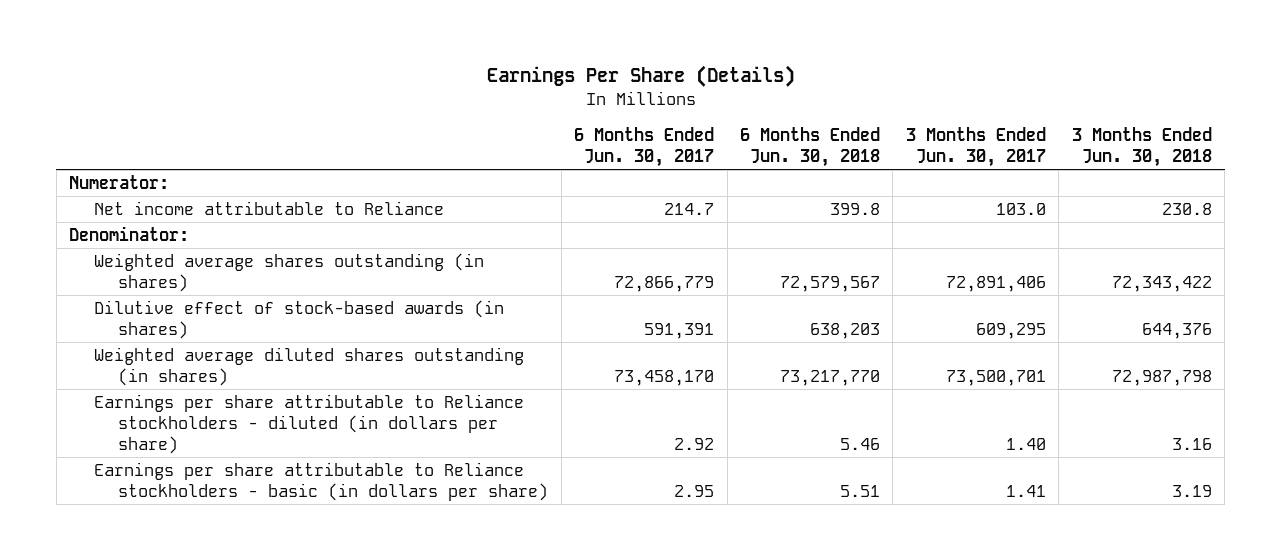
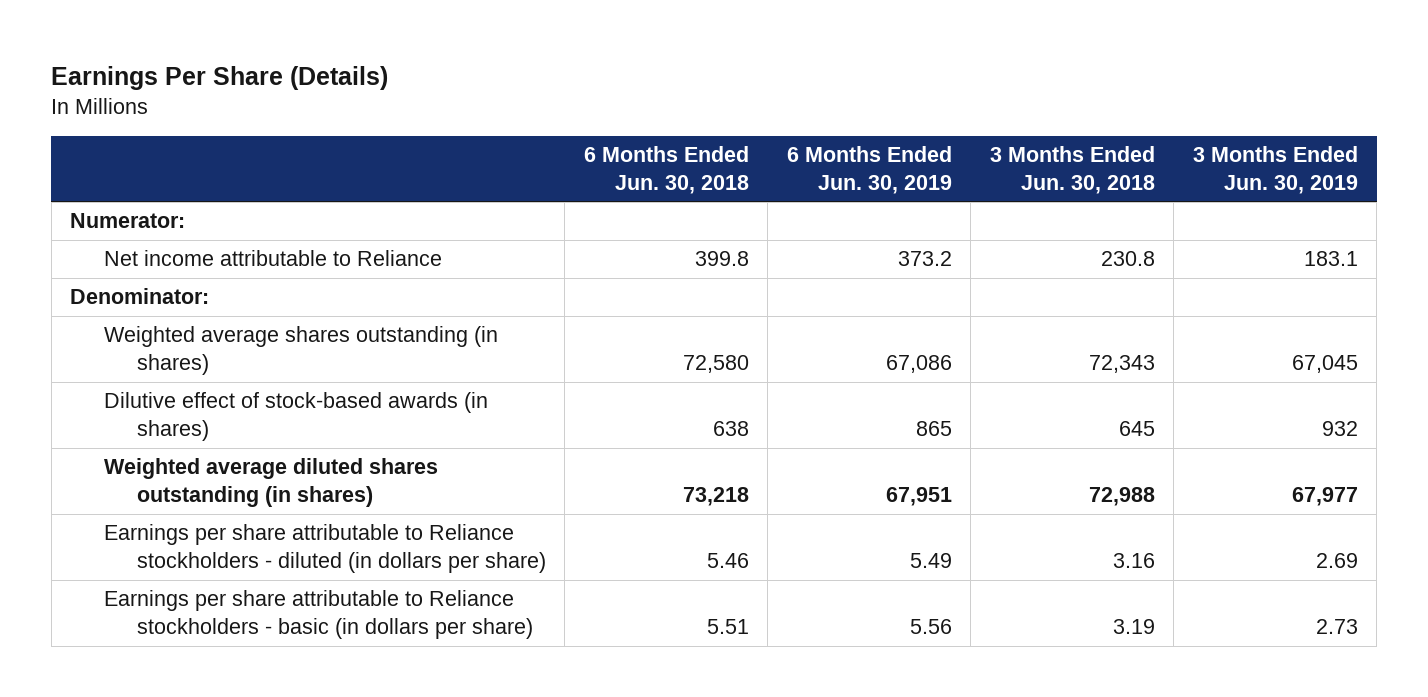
[574,126,715,167] 6 Months Ended Jun. 30, 2017 -> none
[905,126,1046,167] 3 Months Ended Jun. 30, 2017 -> none
none -> [786,145,952,194] 6 Months Ended Jun. 30, 2019
none -> [1192,145,1358,194] 3 Months Ended Jun. 30, 2019
[780,276,881,293] 72,579,567 -> [682,355,749,374] 72,580
[1111,276,1212,293] 72,343,422 -> [1088,355,1155,374] 72,343
[810,323,881,340] 638,203 -> [712,421,749,437] 638
[1141,323,1212,340] 644,376 -> [1118,421,1155,437] 645
[780,370,881,387] 73,217,770 -> [682,487,749,507] 73,218
[1111,370,1212,387] 72,987,798 -> [1088,487,1155,507] 72,988

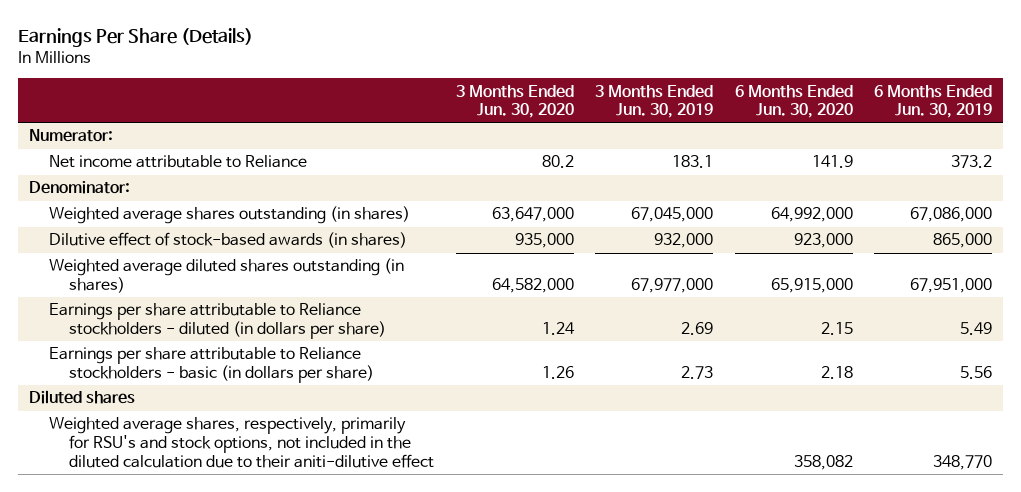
[583,145,749,194] 6 Months Ended Jun. 30, 2018 -> none
[989,145,1155,194] 3 Months Ended Jun. 30, 2018 -> none
none -> [455,84,574,119] 3 Months Ended Jun. 30, 2020
none -> [734,84,853,119] 6 Months Ended Jun. 30, 2020
[885,355,952,374] 67,086 -> [910,207,993,223] 67,086,000
[1291,355,1358,374] 67,045 -> [631,207,714,223] 67,045,000
[915,421,952,437] 865 -> [933,233,993,249] 865,000
[1321,421,1358,437] 932 -> [654,233,714,249] 932,000
[885,487,952,507] 67,951 -> [910,277,993,293] 67,951,000
[1291,487,1358,507] 67,977 -> [631,277,714,293] 67,977,000
none -> [28,390,135,405] Diluted shares
none -> [49,417,435,468] Weighted average shares, respectively, primarily for RSU's and stock options, not included in the diluted calculation due to their aniti-dilutive effect

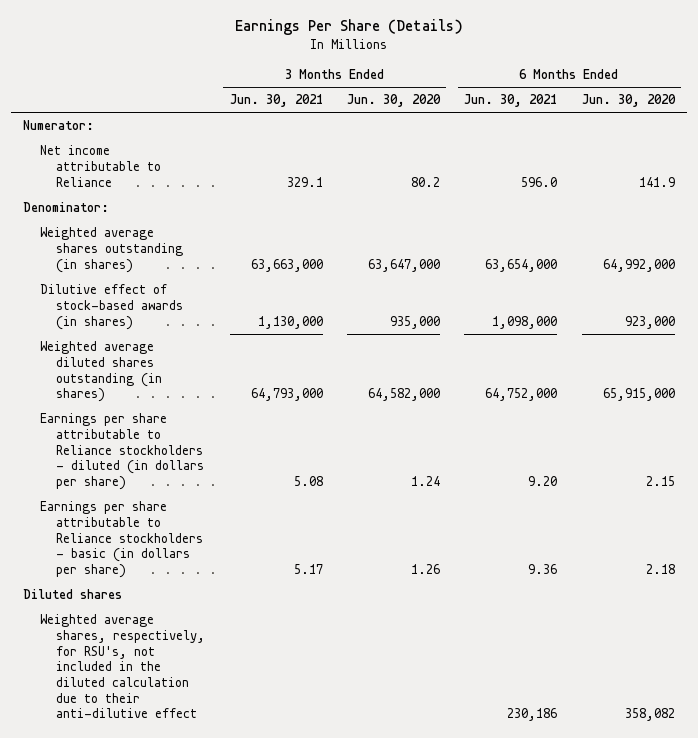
[595,84,714,119] 3 Months Ended Jun. 30, 2019 -> none
[874,84,993,119] 6 Months Ended Jun. 30, 2019 -> none
none -> [229,94,323,108] Jun. 30, 2021
none -> [464,94,558,108] Jun. 30, 2021
[49,417,435,468] Weighted average shares, respectively, primarily for RSU's and stock options, not included in the diluted calculation due to their aniti-dilutive effect -> [39,614,206,719] Weighted average shares, respectively, for RSU's, not included in the diluted calculation due to their anti-dilutive effect

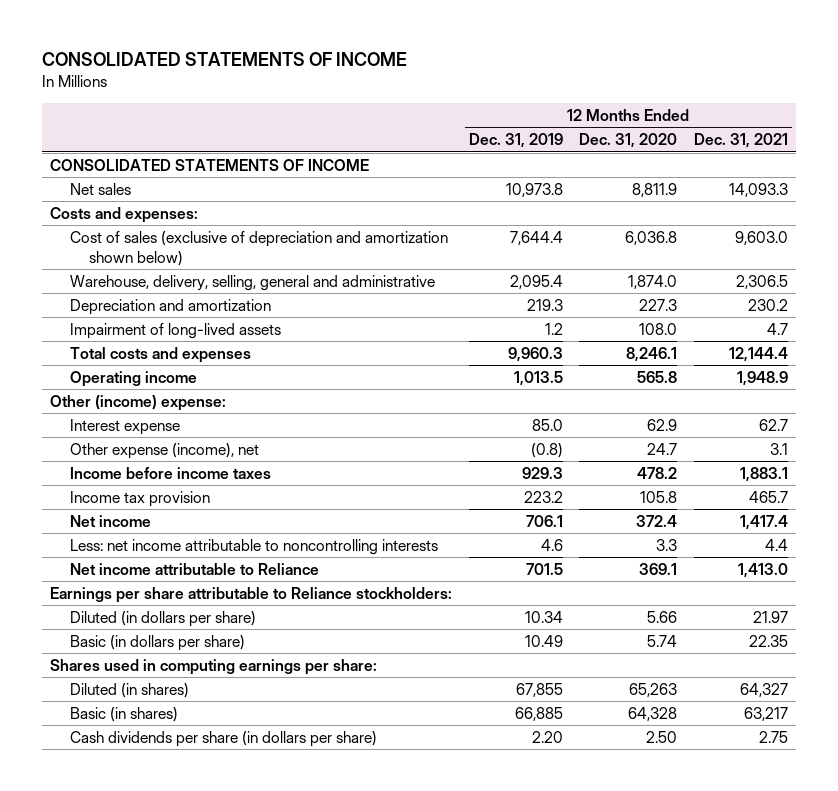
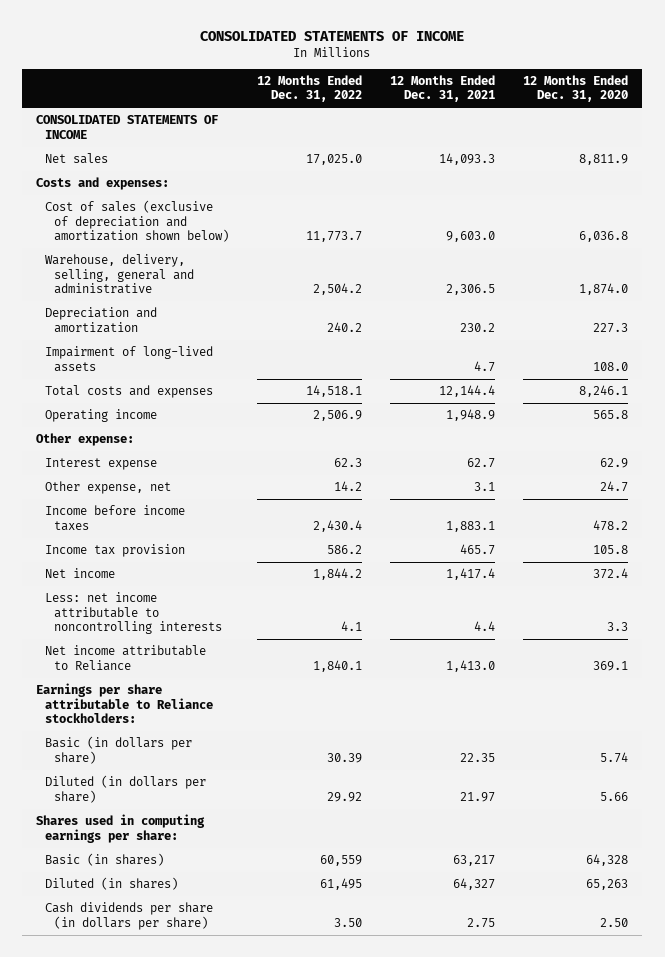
[468,133,563,149] Dec. 31, 2019 -> none
none -> [257,74,363,103] 12 Months Ended Dec. 31, 2022
[50,394,227,411] Other (income) expense: -> [36,433,135,447] Other expense:
[69,442,259,459] Other expense (income), net -> [45,481,172,495] Other expense, net
[69,610,256,627] Diluted (in dollars per share) -> [45,775,207,803] Diluted (in dollars per share)
[69,682,189,698] Diluted (in shares) -> [45,877,179,891] Diluted (in shares)

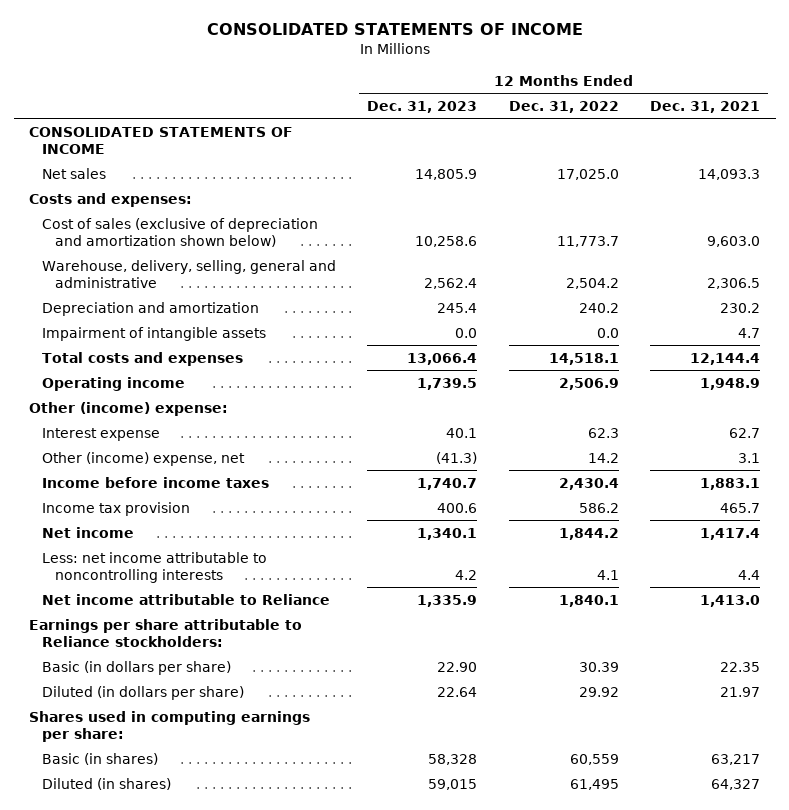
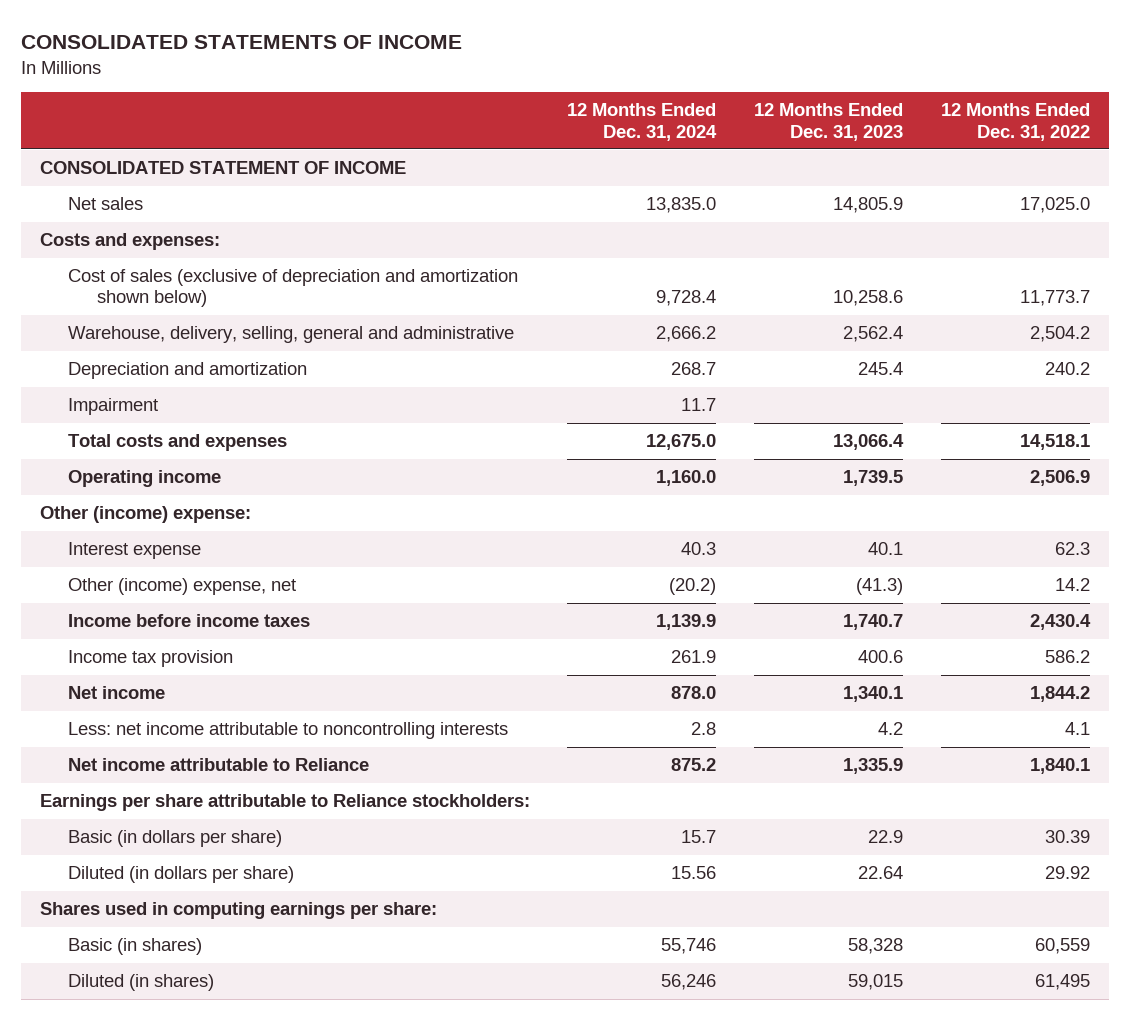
[650,100,761,113] Dec. 31, 2021 -> none
none -> [567,103,718,141] 12 Months Ended Dec. 31, 2024
[29,126,294,154] CONSOLIDATED STATEMENTS OF INCOME -> [39,161,406,175] CONSOLIDATED STATEMENT OF INCOME
[41,326,266,341] Impairment of intangible assets -> none
none -> [68,398,159,416] Impairment
[437,661,478,672] 22.90 -> [868,830,904,844] 22.9

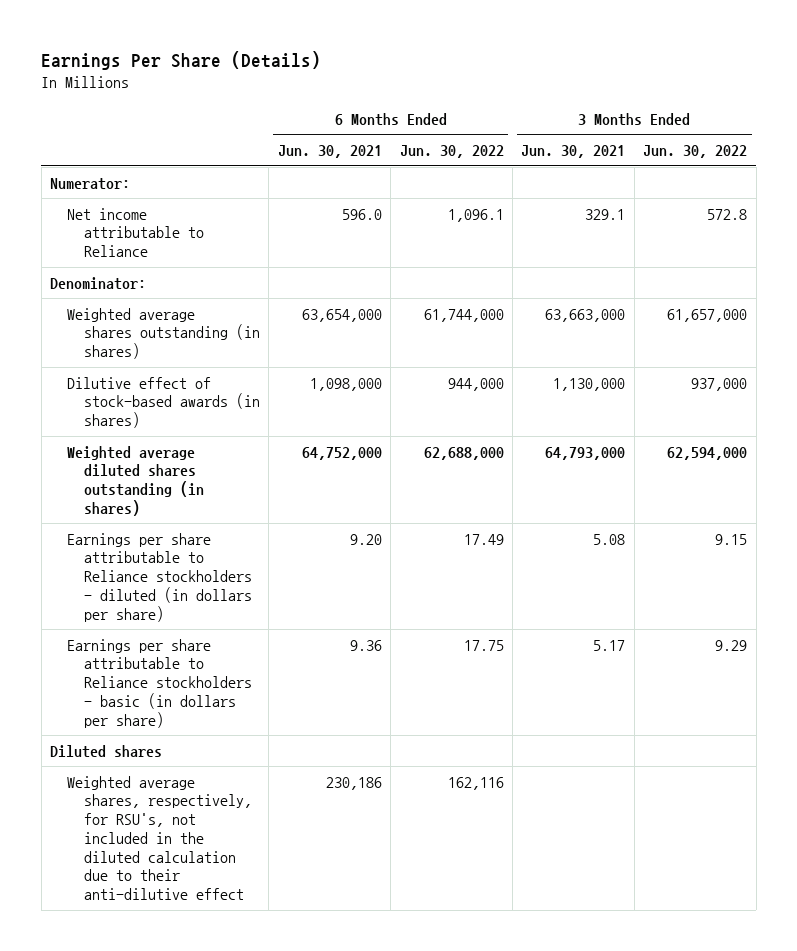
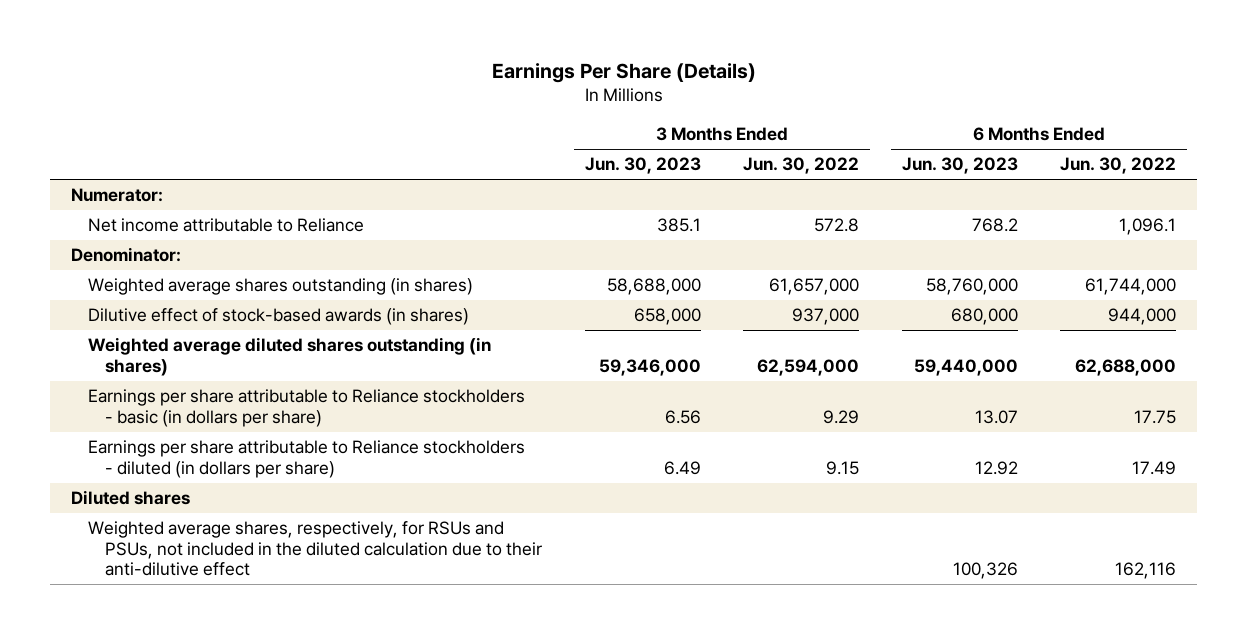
[277,145,382,159] Jun. 30, 2021 -> none
[521,145,626,159] Jun. 30, 2021 -> none
none -> [584,157,701,175] Jun. 30, 2023
none -> [901,157,1018,175] Jun. 30, 2023
[66,532,252,622] Earnings per share attributable to Reliance stockholders - diluted (in dollars per share) -> [88,440,526,478] Earnings per share attributable to Reliance stockholders - diluted (in dollars per share)
[66,775,252,900] Weighted average shares, respectively, for RSU's, not included in the diluted calculation due to their anti-dilutive effect -> [88,521,543,577] Weighted average shares, respectively, for RSUs and PSUs, not included in the diluted calculation due to their anti-dilutive effect

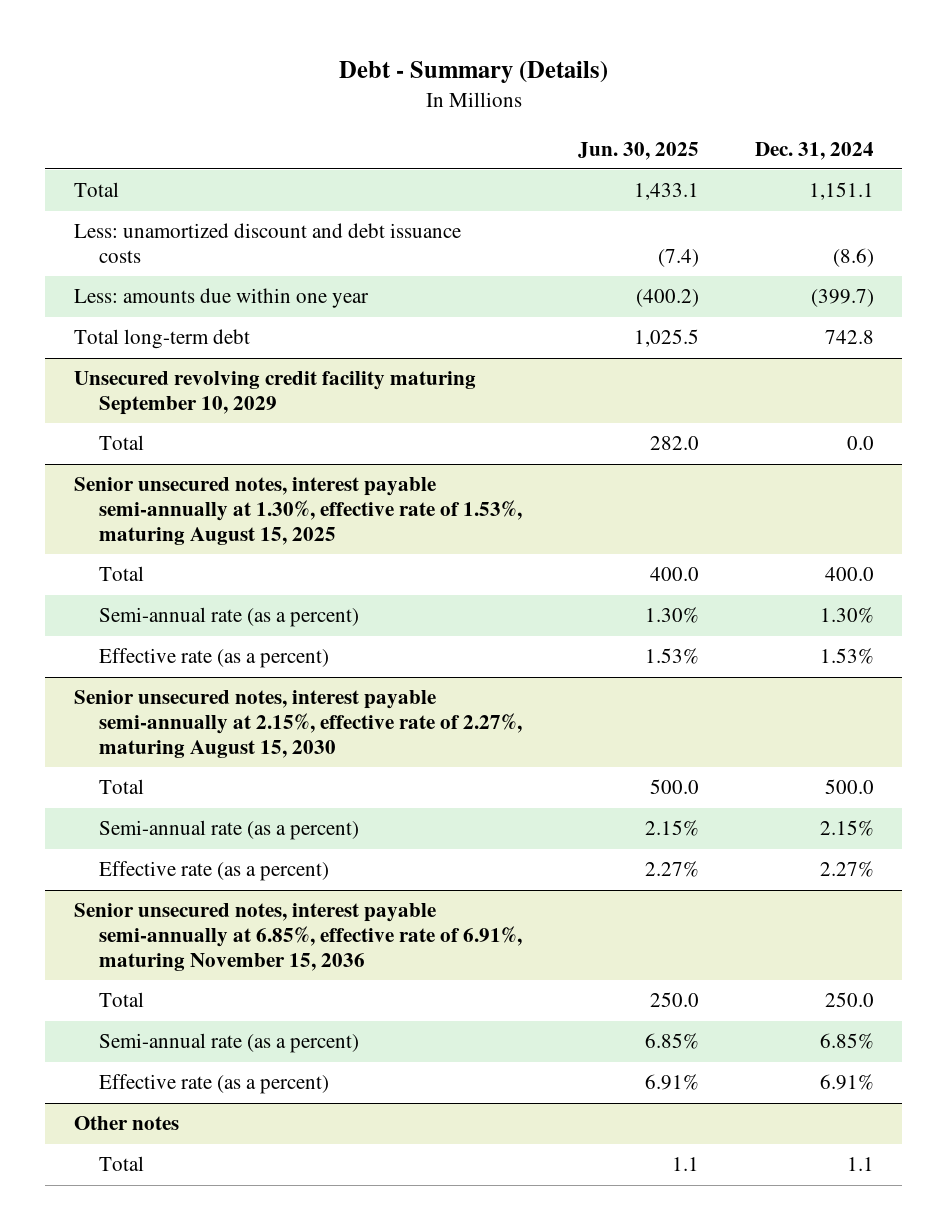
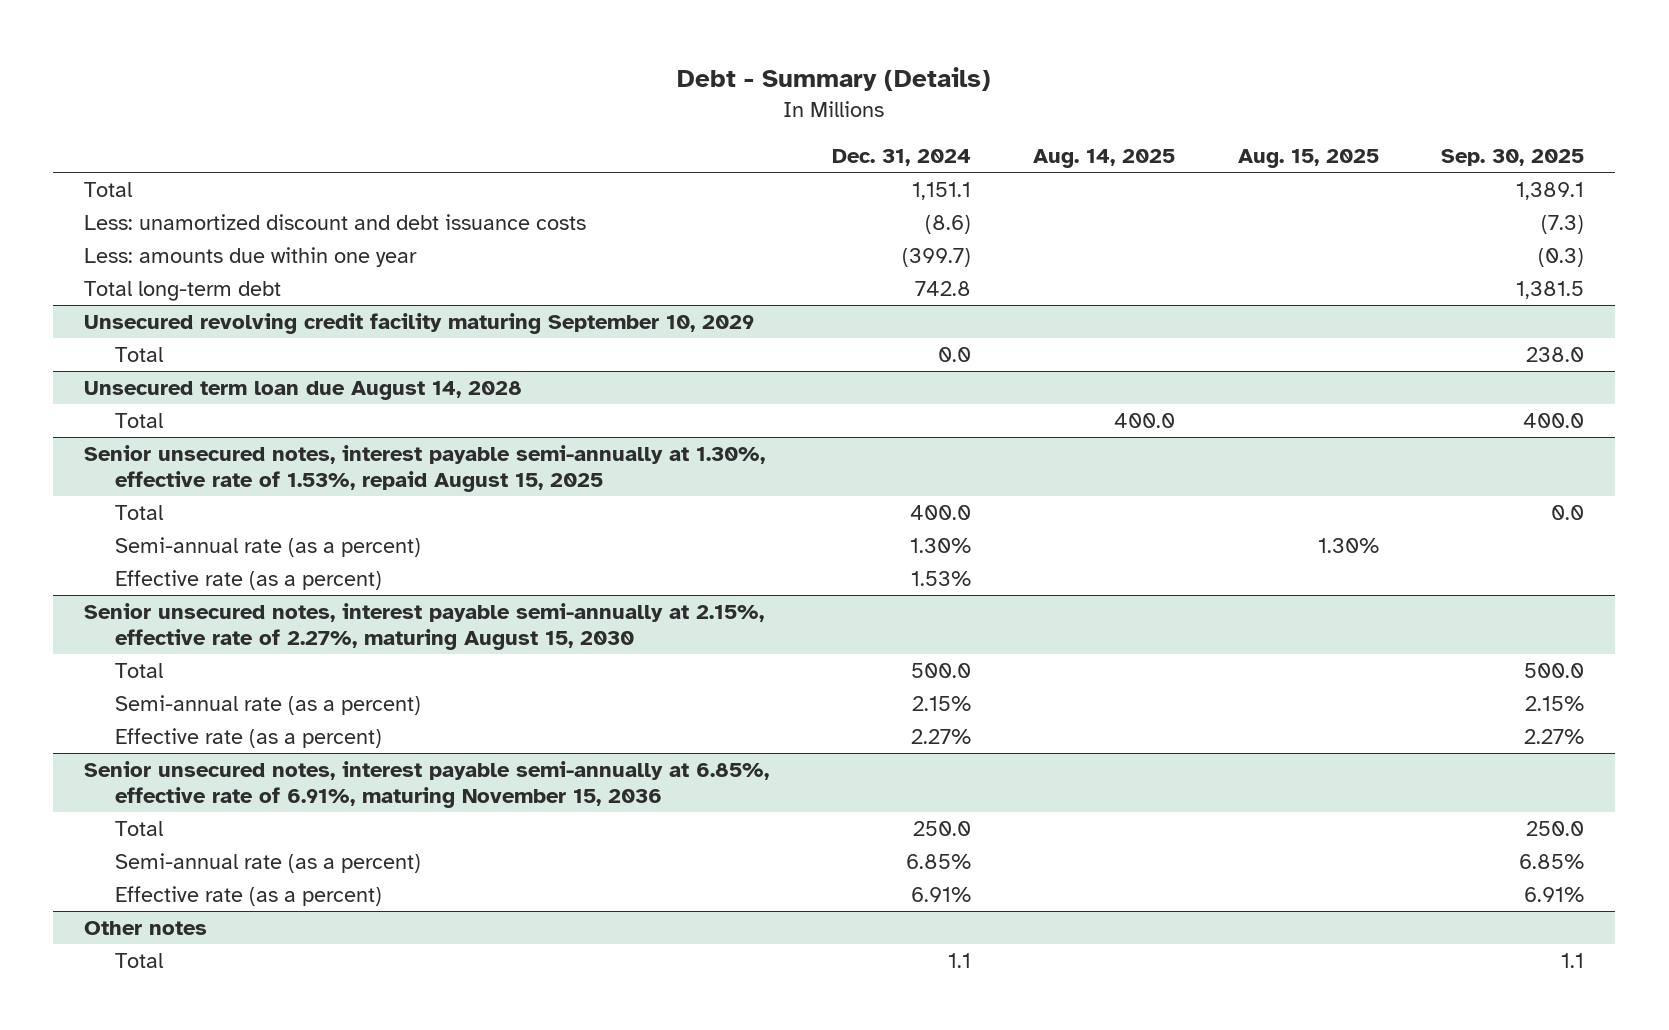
[577,141,699,160] Jun. 30, 2025 -> none
none -> [1033,149,1176,169] Aug. 14, 2025
none -> [1237,149,1379,169] Aug. 15, 2025
none -> [1441,149,1585,167] Sep. 30, 2025
none -> [84,381,523,401] Unsecured term loan due August 14, 2028
none -> [115,413,164,429] Total
[73,477,522,545] Senior unsecured notes, interest payable semi-annually at 1.30%, effective rate of 1.53%, maturing August 15, 2025 -> [84,445,766,493] Senior unsecured notes, interest payable semi-annually at 1.30%, effective rate of 1.53%, repaid August 15, 2025

